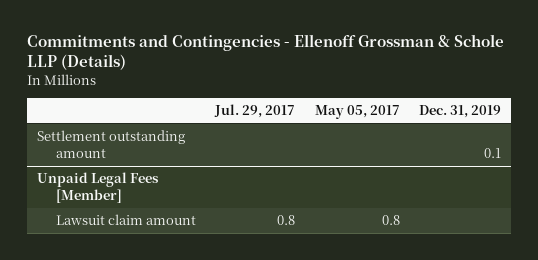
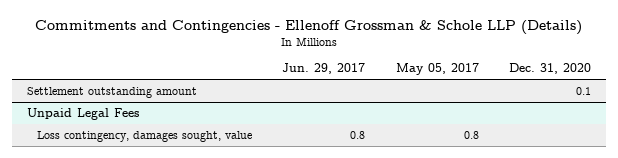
[214,104,296,119] Jul. 29, 2017 -> none
[419,105,502,119] Dec. 31, 2019 -> none
none -> [282,63,366,75] Jun. 29, 2017
none -> [509,63,592,75] Dec. 31, 2020
[37,172,160,203] Unpaid Legal Fees [Member] -> [27,107,140,120] Unpaid Legal Fees
[55,214,196,226] Lawsuit claim amount -> [36,130,252,142] Loss contingency, damages sought, value

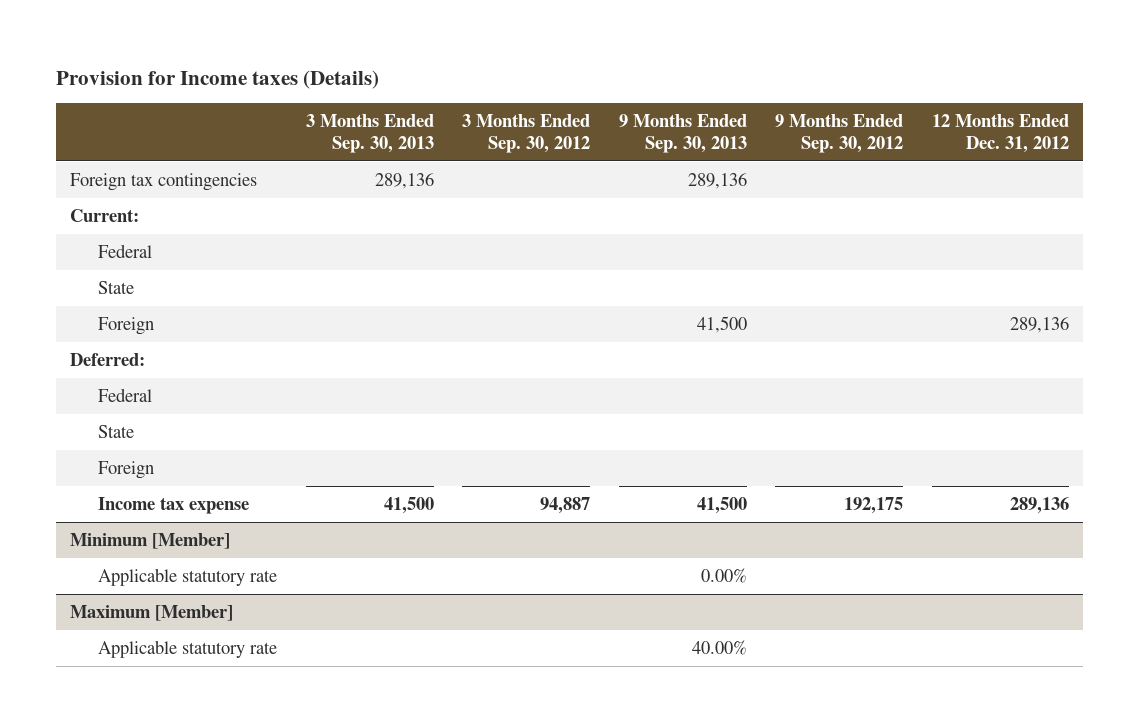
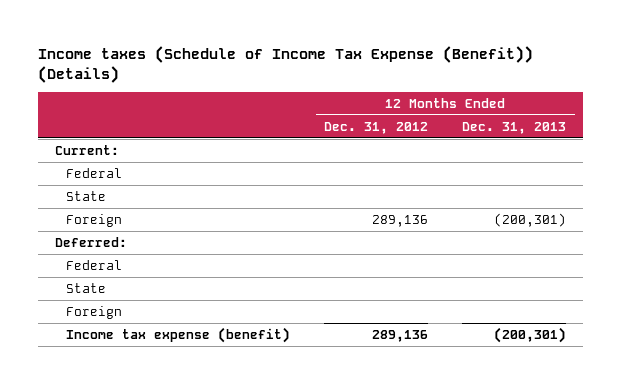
[55,69,379,89] Provision for Income taxes (Details) -> [38,45,534,83] Income taxes (Schedule of Income Tax Expense (Benefit)) (Details)
[305,114,434,153] 3 Months Ended Sep. 30, 2013 -> none
[462,114,591,153] 3 Months Ended Sep. 30, 2012 -> none
[618,114,747,153] 9 Months Ended Sep. 30, 2013 -> none
[775,114,904,153] 9 Months Ended Sep. 30, 2012 -> none
none -> [462,121,567,134] Dec. 31, 2013
[70,173,258,192] Foreign tax contingencies -> none
[70,533,231,550] Minimum [Member] -> none
[98,568,278,587] Applicable statutory rate -> none
[70,605,234,622] Maximum [Member] -> none
[98,640,278,659] Applicable statutory rate -> none
[98,497,250,515] Income tax expense -> [65,326,290,343] Income tax expense (benefit)

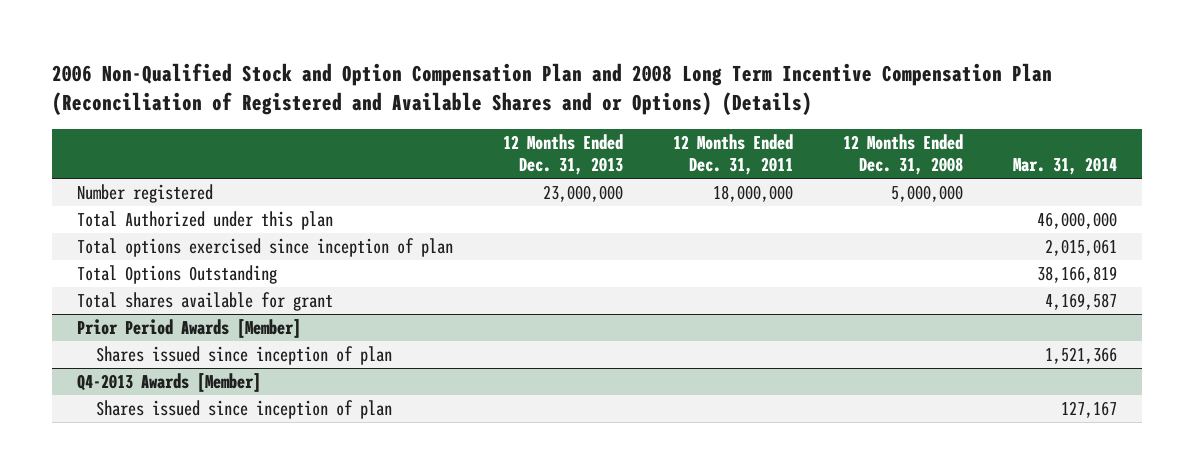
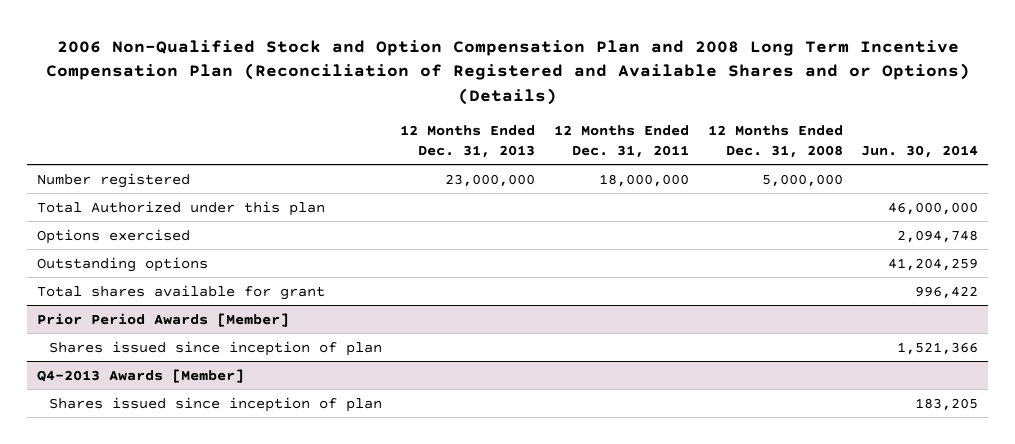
[1012,157,1117,176] Mar. 31, 2014 -> none
none -> [861,144,979,158] Jun. 30, 2014
[76,238,453,258] Total options exercised since inception of plan -> [36,228,190,244] Options exercised
[76,265,277,285] Total Options Outstanding -> [36,256,208,272] Outstanding options

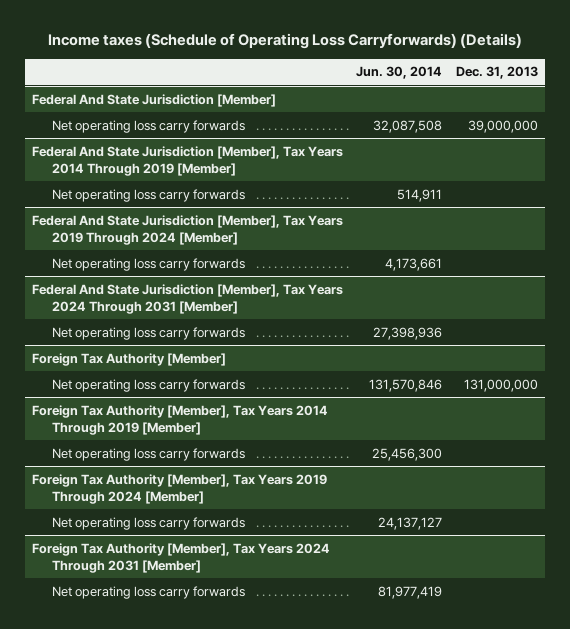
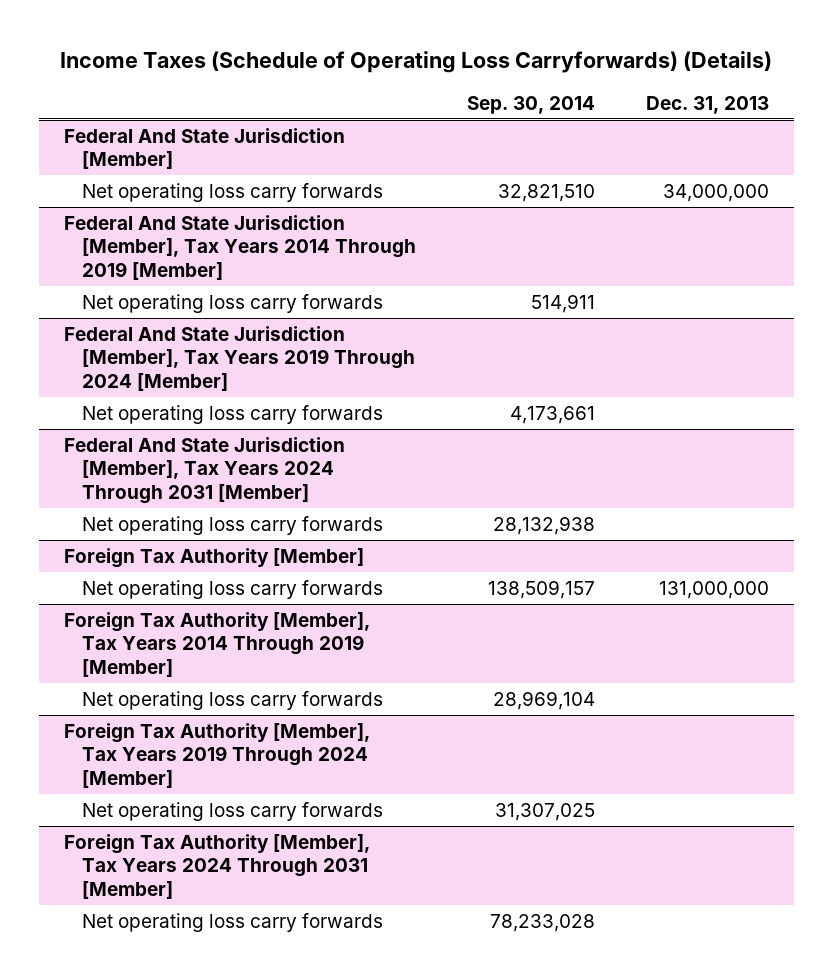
[47,33,522,50] Income taxes (Schedule of Operating Loss Carryforwards) (Details) -> [60,50,773,73] Income Taxes (Schedule of Operating Loss Carryforwards) (Details)
[356,66,443,80] Jun. 30, 2014 -> none
none -> [466,95,595,114] Sep. 30, 2014
[467,119,538,133] 39,000,000 -> [662,183,769,202] 34,000,000

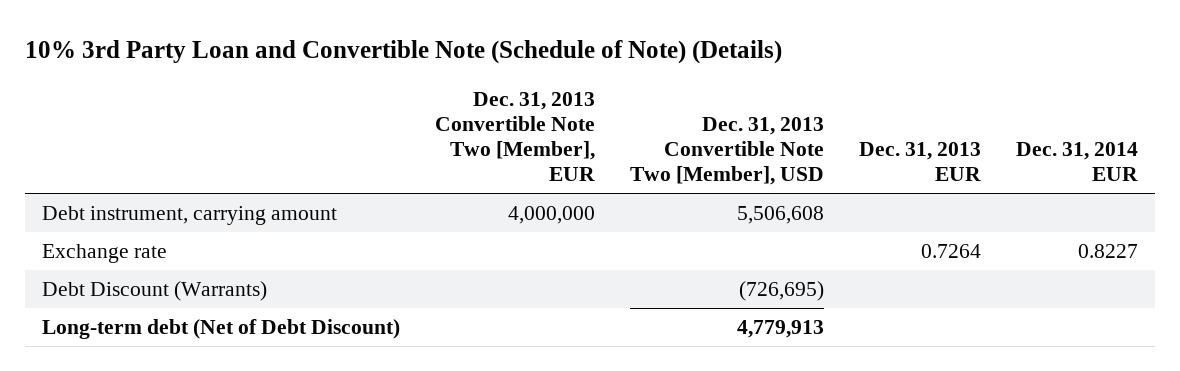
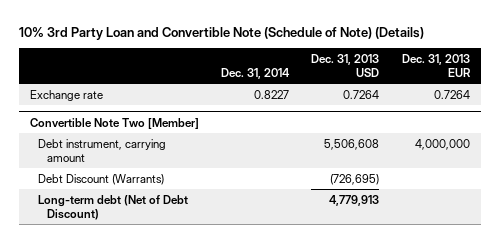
[434,91,595,182] Dec. 31, 2013 Convertible Note Two [Member], EUR -> none
[629,117,824,186] Dec. 31, 2013 Convertible Note Two [Member], USD -> none
[1015,142,1138,182] Dec. 31, 2014 EUR -> none
none -> [221,67,291,79] Dec. 31, 2014
none -> [311,53,380,77] Dec. 31, 2013 USD
[42,206,338,226] Debt instrument, carrying amount -> none
[42,281,268,302] Debt Discount (Warrants) -> none
[42,319,401,340] Long-term debt (Net of Debt Discount) -> none
none -> [30,117,200,129] Convertible Note Two [Member]
none -> [38,138,167,162] Debt instrument, carrying amount
none -> [38,173,165,185] Debt Discount (Warrants)
none -> [38,194,189,220] Long-term debt (Net of Debt Discount)

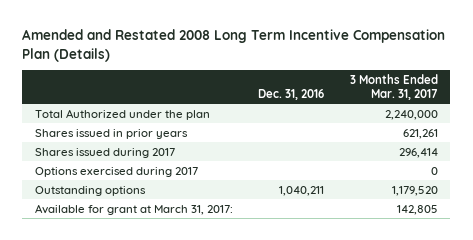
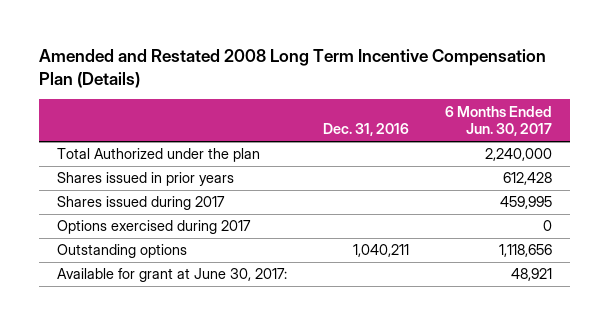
[349,74,438,100] 3 Months Ended Mar. 31, 2017 -> none
none -> [445,105,553,137] 6 Months Ended Jun. 30, 2017
[34,203,233,215] Available for grant at March 31, 2017: -> [56,268,287,283] Available for grant at June 30, 2017:

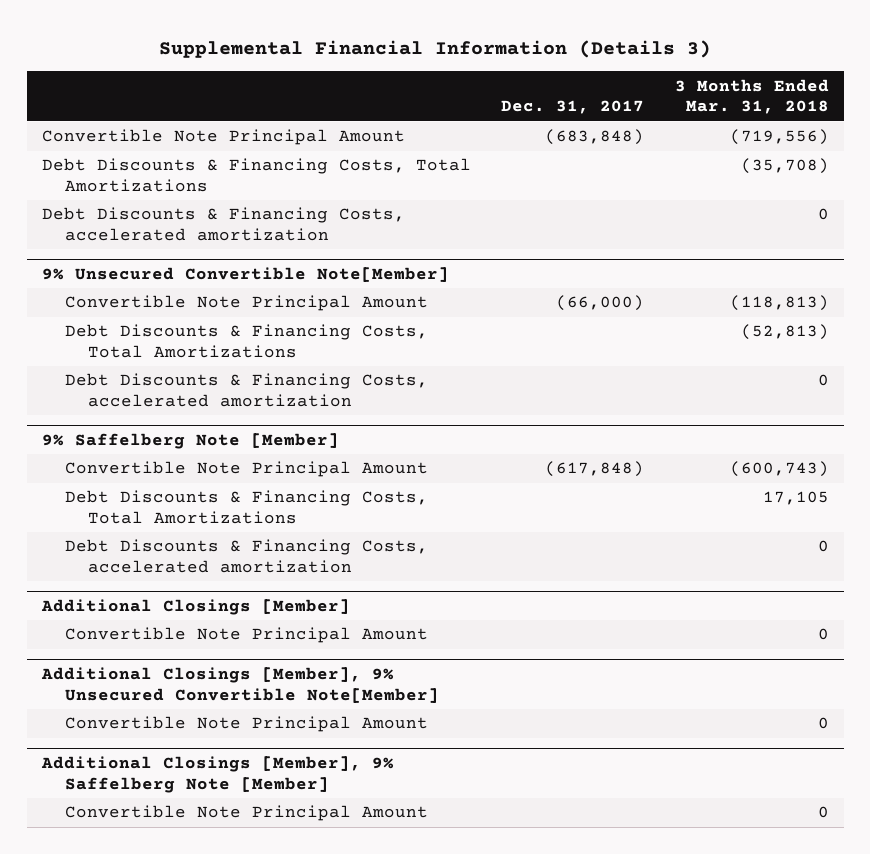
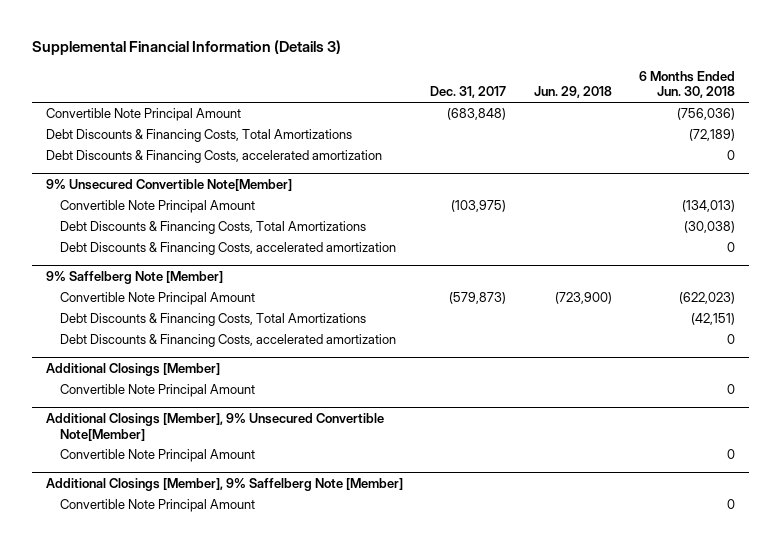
[674,78,829,115] 3 Months Ended Mar. 31, 2018 -> none
none -> [533,86,612,99] Jun. 29, 2018
none -> [638,70,735,99] 6 Months Ended Jun. 30, 2018
[556,295,645,312] (66,000) -> [451,200,507,213] (103,975)
[545,461,645,478] (617,848) -> [449,292,507,305] (579,873)

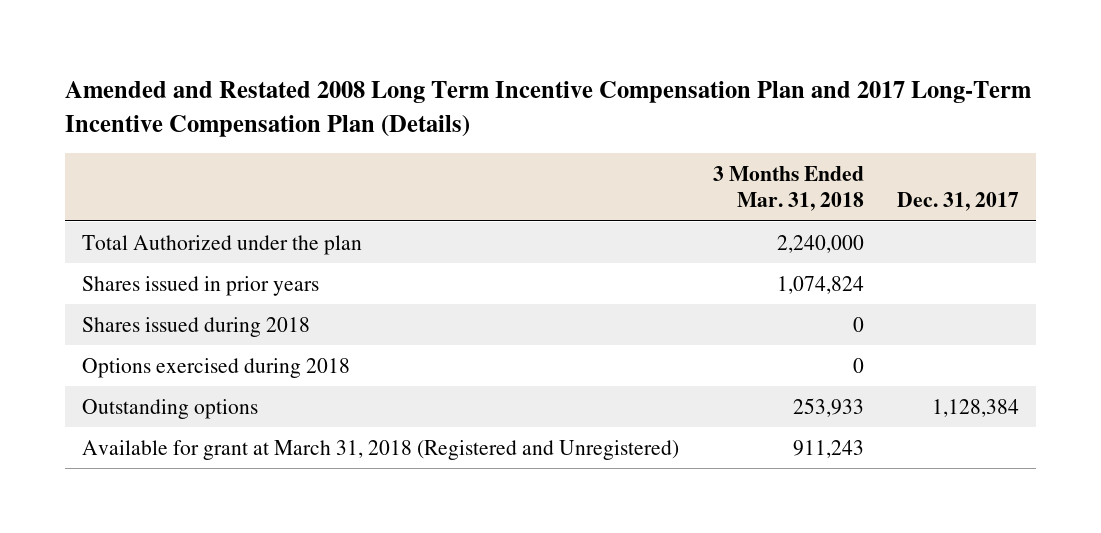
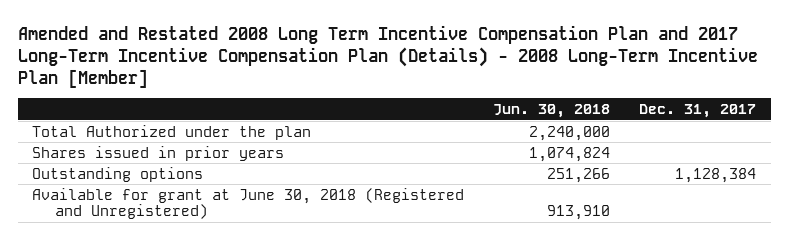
[65,81,1032,137] Amended and Restated 2008 Long Term Incentive Compensation Plan and 2017 Long-Term Incentive Compensation Plan (Details) -> [17,24,758,89] Amended and Restated 2008 Long Term Incentive Compensation Plan and 2017 Long-Term Incentive Compensation Plan (Details) - 2008 Long-Term Incentive Plan [Member]
[712,165,864,212] 3 Months Ended Mar. 31, 2018 -> none
none -> [493,104,611,119] Jun. 30, 2018
[81,316,310,337] Shares issued during 2018 -> none
[81,357,350,378] Options exercised during 2018 -> none
[81,439,679,460] Available for grant at March 31, 2018 (Registered and Unregistered) -> [32,187,465,220] Available for grant at June 30, 2018 (Registered and Unregistered)

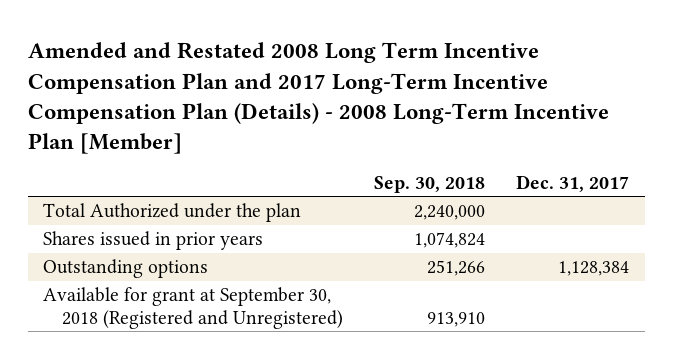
[493,104,611,119] Jun. 30, 2018 -> none
none -> [373,175,485,193] Sep. 30, 2018
[32,187,465,220] Available for grant at June 30, 2018 (Registered and Unregistered) -> [43,287,343,329] Available for grant at September 30, 2018 (Registered and Unregistered)

